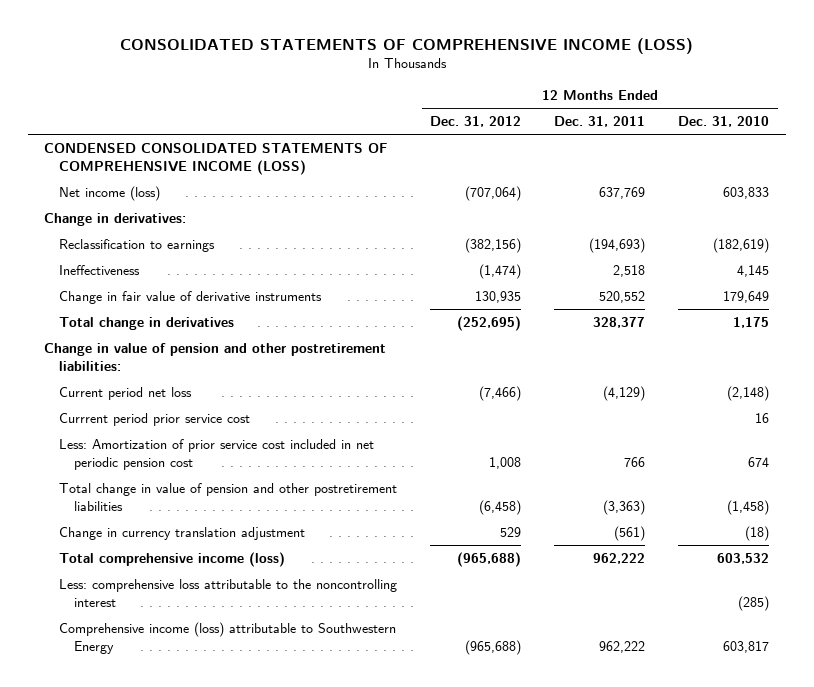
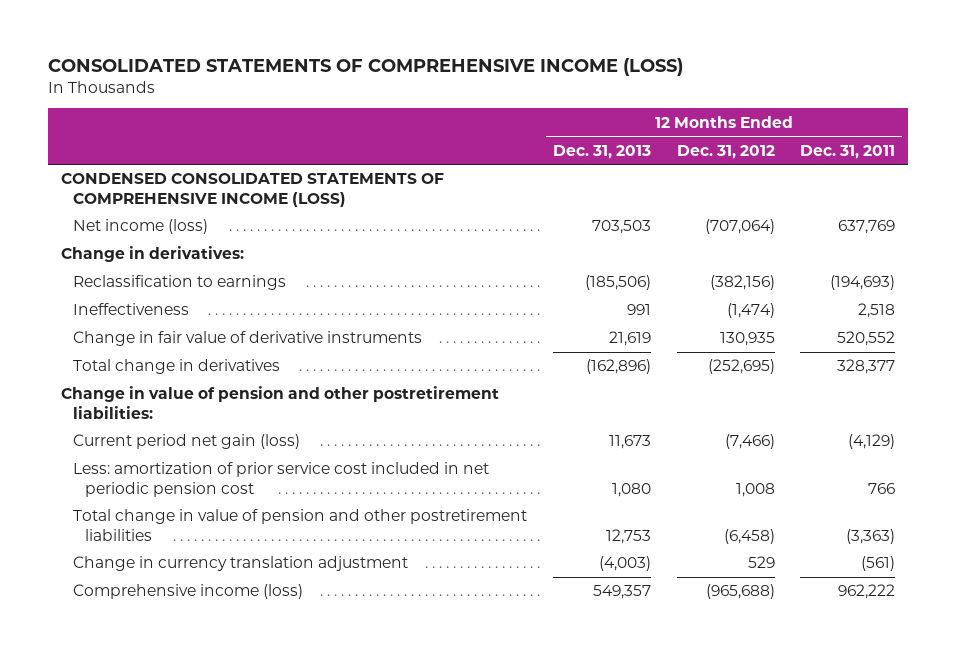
[678,116,770,128] Dec. 31, 2010 -> none
none -> [552,144,651,159] Dec. 31, 2013
[59,412,251,426] Currrent period prior service cost -> none
[59,386,193,400] Current period net loss -> [72,434,300,450] Current period net gain (loss)
[59,438,375,470] Less: Amortization of prior service cost included in net periodic pension cost -> [72,462,489,497] Less: amortization of prior service cost included in net periodic pension cost
[59,551,286,567] Total comprehensive income (loss) -> none
[59,578,398,607] Less: comprehensive loss attributable to the noncontrolling interest -> none
[59,621,397,654] Comprehensive income (loss) attributable to Southwestern Energy -> [72,584,303,600] Comprehensive income (loss)

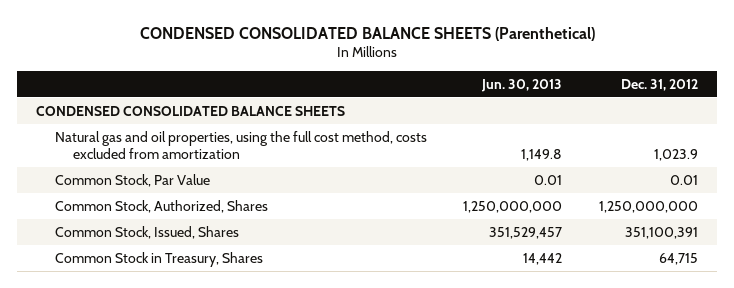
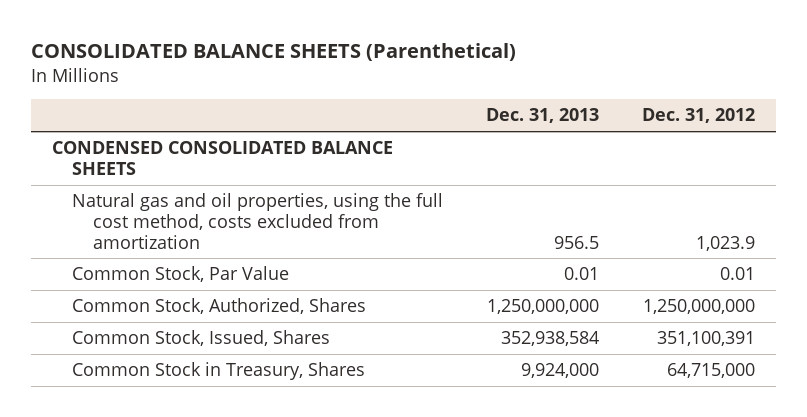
[139,26,595,41] CONDENSED CONSOLIDATED BALANCE SHEETS (Parenthetical) -> [30,42,516,61] CONSOLIDATED BALANCE SHEETS (Parenthetical)
[481,78,563,92] Jun. 30, 2013 -> none
none -> [486,108,600,124] Dec. 31, 2013
[659,252,699,265] 64,715 -> [666,363,755,379] 64,715,000

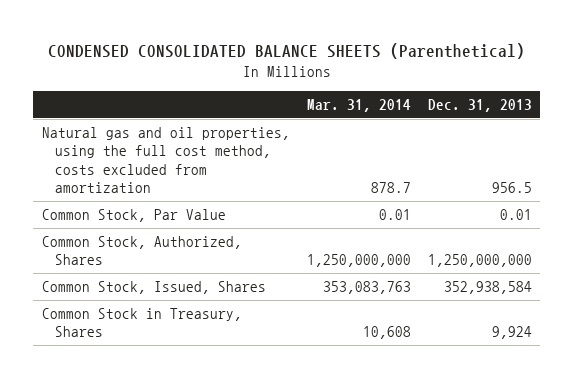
[30,42,516,61] CONSOLIDATED BALANCE SHEETS (Parenthetical) -> [47,43,525,60] CONDENSED CONSOLIDATED BALANCE SHEETS (Parenthetical)
[641,108,755,124] Dec. 31, 2012 -> none
none -> [306,98,411,112] Mar. 31, 2014
[52,141,394,175] CONDENSED CONSOLIDATED BALANCE SHEETS -> none
[521,363,600,379] 9,924,000 -> [491,326,532,340] 9,924

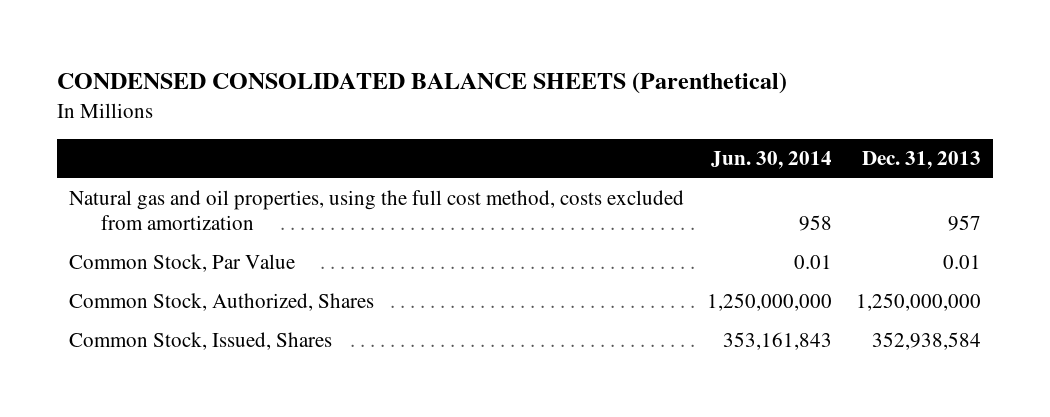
[306,98,411,112] Mar. 31, 2014 -> none
none -> [711,151,833,170] Jun. 30, 2014
[491,181,532,193] 956.5 -> [948,215,982,232] 957
[41,308,242,338] Common Stock in Treasury, Shares -> none

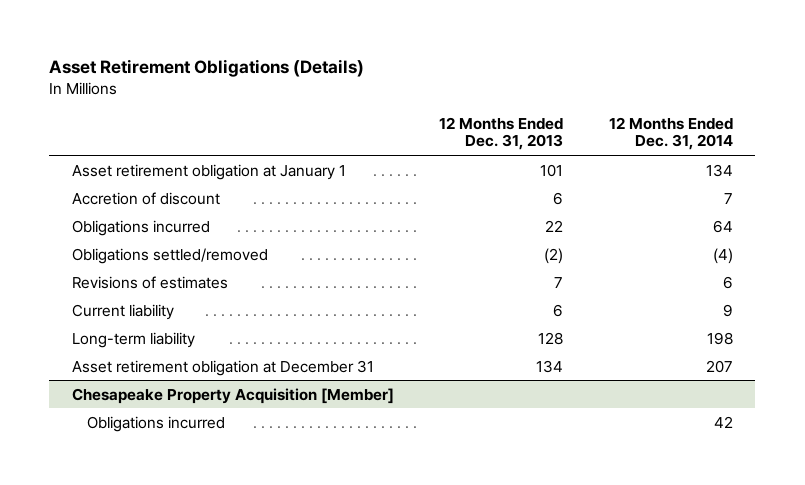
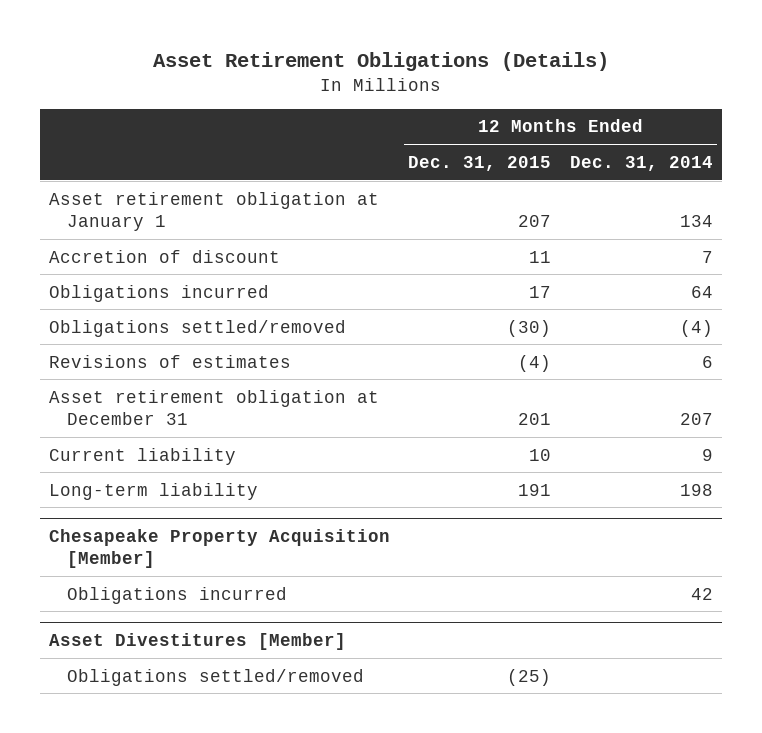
[439,116,564,151] 12 Months Ended Dec. 31, 2013 -> none
none -> [408,155,552,171] Dec. 31, 2015
[71,359,374,376] Asset retirement obligation at December 31 -> [48,389,379,426] Asset retirement obligation at December 31
none -> [48,632,346,650] Asset Divestitures [Member]
none -> [67,668,365,686] Obligations settled/removed

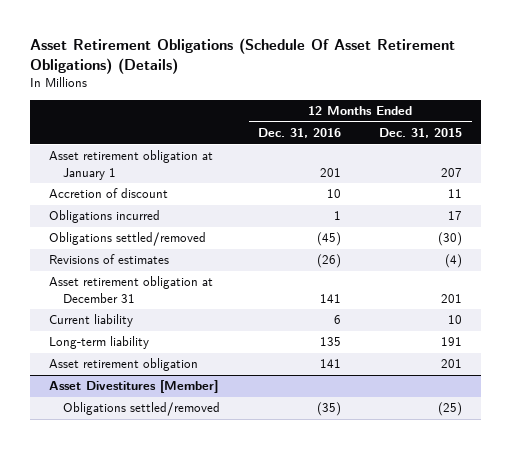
[152,52,609,72] Asset Retirement Obligations (Details) -> [30,37,456,74] Asset Retirement Obligations (Schedule Of Asset Retirement Obligations) (Details)
[569,155,713,171] Dec. 31, 2014 -> none
none -> [258,128,342,139] Dec. 31, 2016
[48,528,390,569] Chesapeake Property Acquisition [Member] -> none
[67,586,288,604] Obligations incurred -> none
none -> [49,358,199,372] Asset retirement obligation

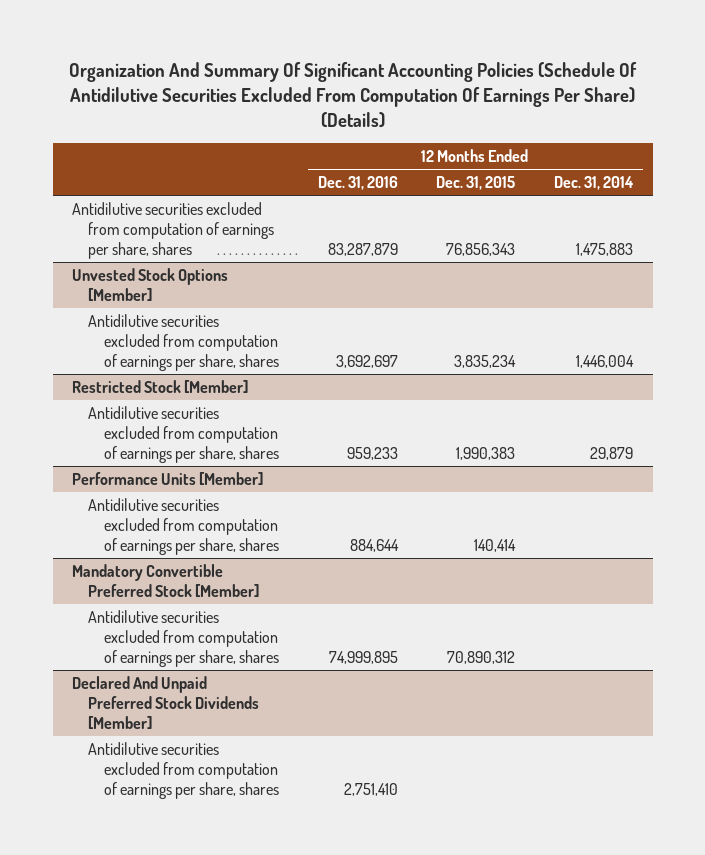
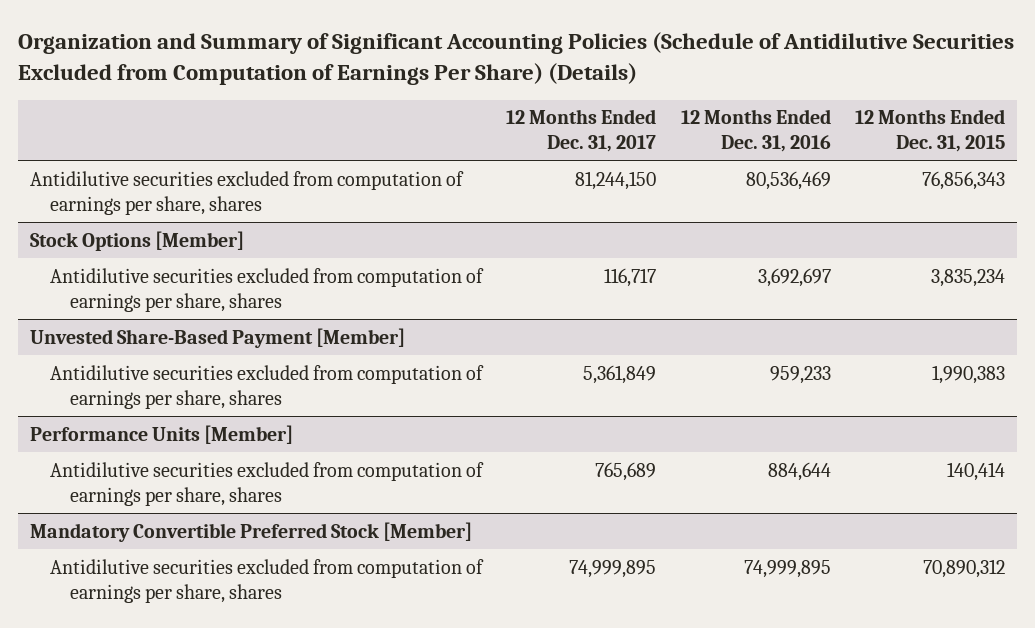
[68,62,637,129] Organization And Summary Of Significant Accounting Policies (Schedule Of Antidilutive Securities Excluded From Computation Of Earnings Per Share) (Details) -> [17,31,1014,85] Organization and Summary of Significant Accounting Policies (Schedule of Antidilutive Securities Excluded from Computation of Earnings Per Share) (Details)
[554,176,635,191] Dec. 31, 2014 -> none
none -> [506,109,657,153] 12 Months Ended Dec. 31, 2017
[327,242,398,256] 83,287,879 -> [745,170,831,190] 80,536,469
[72,267,229,301] Unvested Stock Options [Member] -> [29,230,244,251] Stock Options [Member]
[72,379,249,393] Restricted Stock [Member] -> none
none -> [29,327,405,348] Unvested Share-Based Payment [Member]
[72,675,260,729] Declared And Unpaid Preferred Stock Dividends [Member] -> none
[88,741,279,799] Antidilutive securities excluded from computation of earnings per share, shares -> none

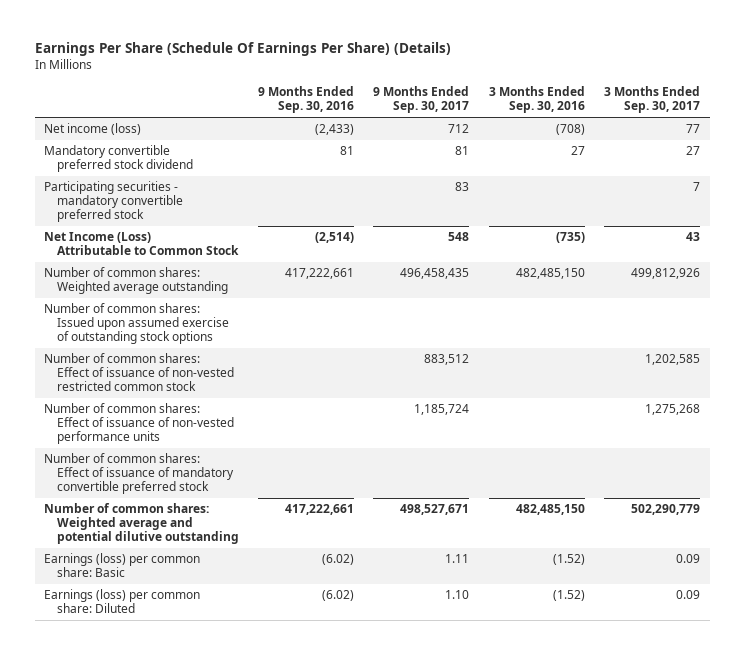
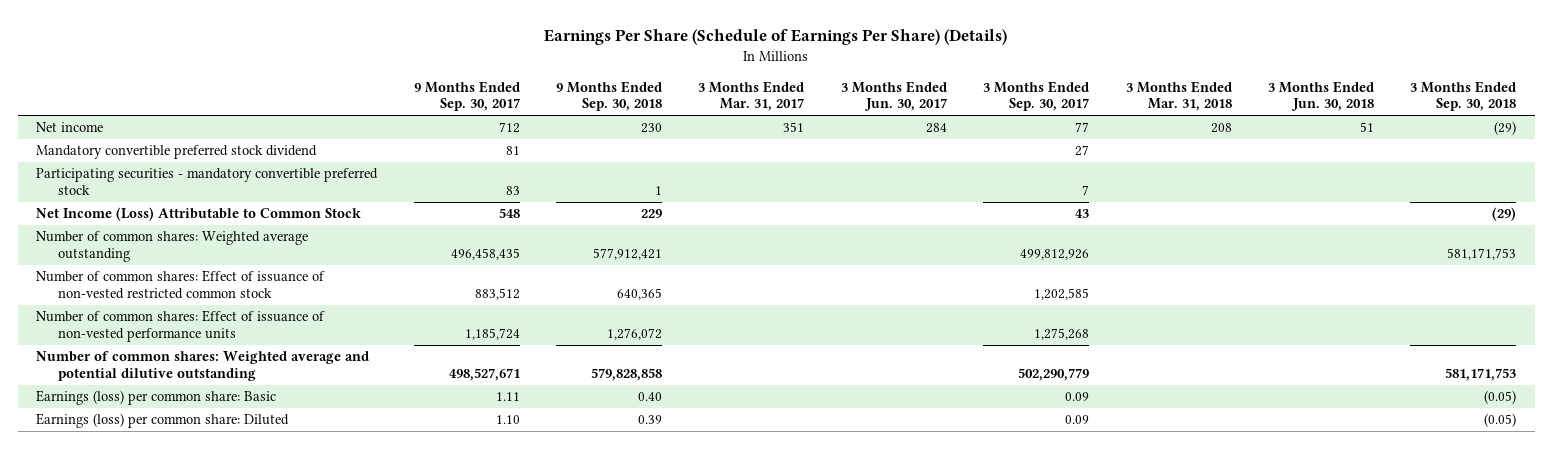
[34,42,451,57] Earnings Per Share (Schedule Of Earnings Per Share) (Details) -> [544,28,1008,45] Earnings Per Share (Schedule of Earnings Per Share) (Details)
[257,86,354,114] 9 Months Ended Sep. 30, 2016 -> none
[488,86,585,114] 3 Months Ended Sep. 30, 2016 -> none
none -> [555,80,662,112] 9 Months Ended Sep. 30, 2018
none -> [698,80,805,112] 3 Months Ended Mar. 31, 2017
none -> [840,80,947,112] 3 Months Ended Jun. 30, 2017
none -> [1125,80,1232,112] 3 Months Ended Mar. 31, 2018
none -> [1267,80,1374,112] 3 Months Ended Jun. 30, 2018
none -> [1410,80,1517,112] 3 Months Ended Sep. 30, 2018
[44,123,142,136] Net income (loss) -> [36,122,104,133] Net income
[44,303,229,345] Number of common shares: Issued upon assumed exercise of outstanding stock options -> none
[44,453,234,495] Number of common shares: Effect of issuance of mandatory convertible preferred stock -> none

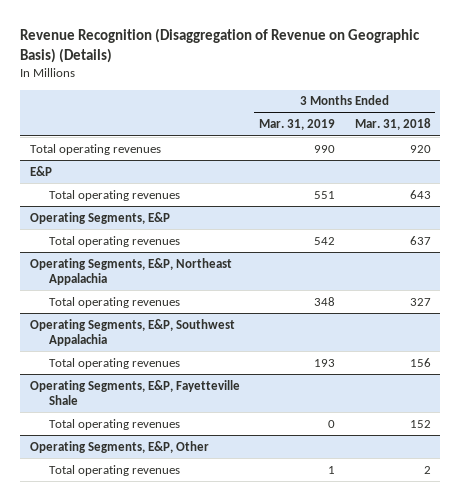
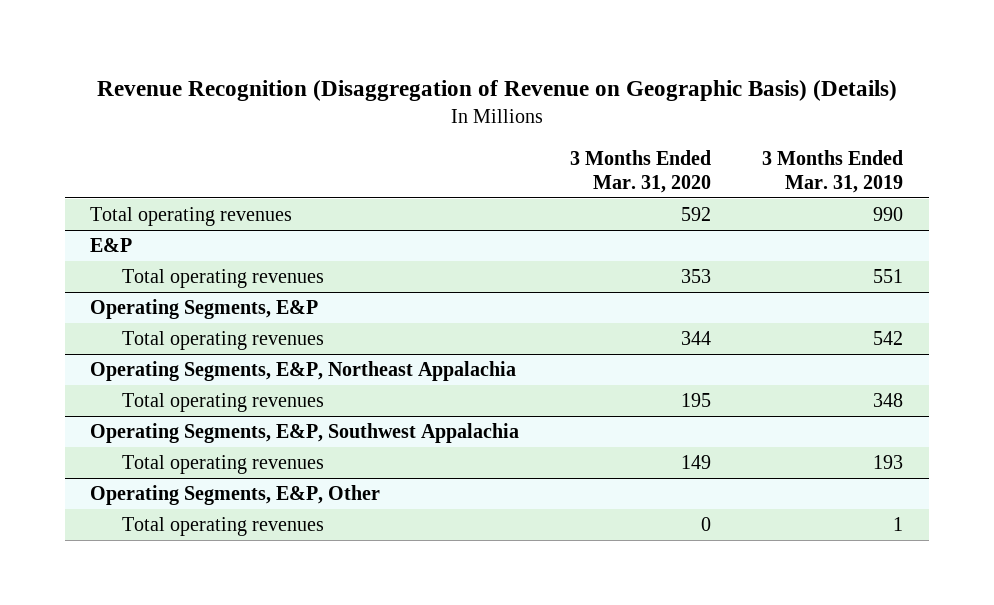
[354,118,431,131] Mar. 31, 2018 -> none
none -> [570,149,712,193] 3 Months Ended Mar. 31, 2020
[29,379,240,406] Operating Segments, E&P, Fayetteville Shale -> none
[49,418,181,430] Total operating revenues -> none

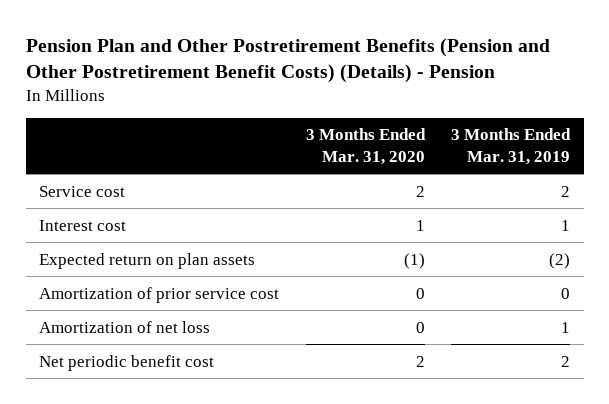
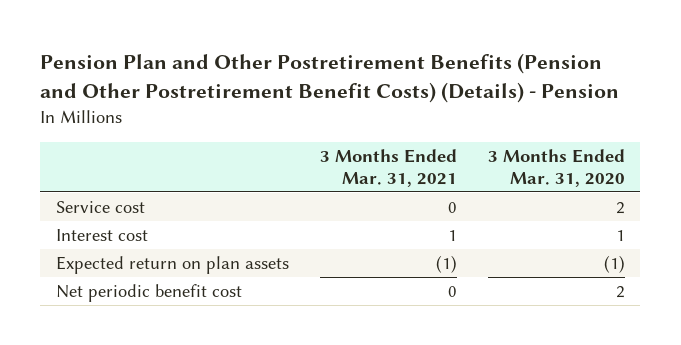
[451,128,572,165] 3 Months Ended Mar. 31, 2019 -> none
none -> [319,148,457,187] 3 Months Ended Mar. 31, 2021
[39,286,280,303] Amortization of prior service cost -> none
[39,320,211,333] Amortization of net loss -> none

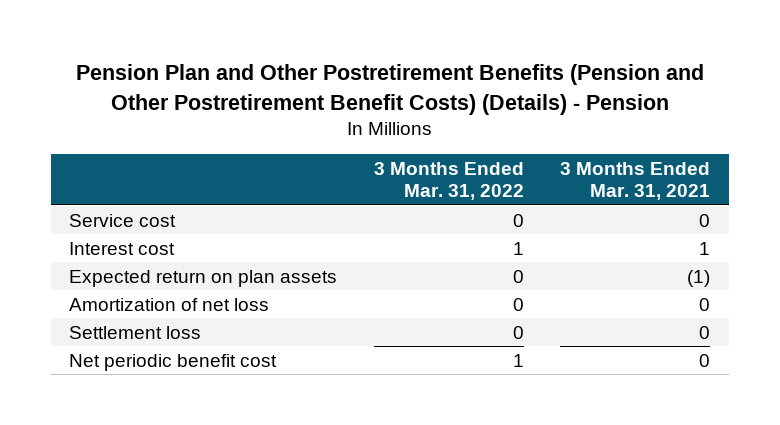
[487,148,625,187] 3 Months Ended Mar. 31, 2020 -> none
none -> [373,161,524,201] 3 Months Ended Mar. 31, 2022
none -> [69,297,270,311] Amortization of net loss
none -> [69,325,202,339] Settlement loss

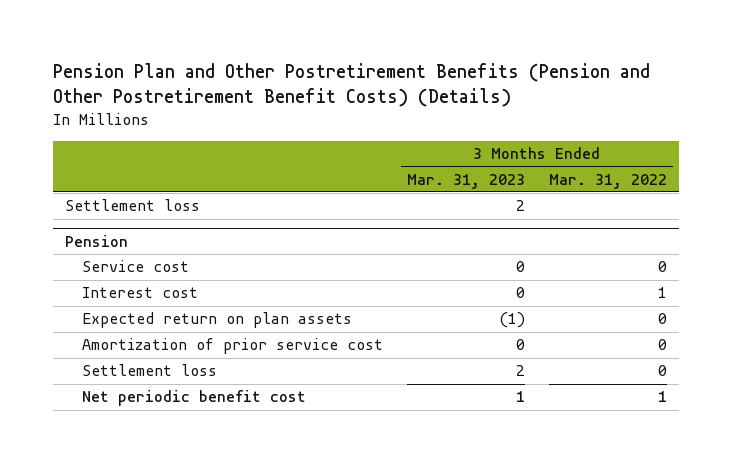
[75,64,704,115] Pension Plan and Other Postretirement Benefits (Pension and Other Postretirement Benefit Costs) (Details) - Pension -> [52,62,650,107] Pension Plan and Other Postretirement Benefits (Pension and Other Postretirement Benefit Costs) (Details)
[560,161,711,201] 3 Months Ended Mar. 31, 2021 -> none
none -> [407,173,526,189] Mar. 31, 2023
none -> [64,199,200,212] Settlement loss
none -> [64,235,128,248] Pension
[69,297,270,311] Amortization of net loss -> none
none -> [81,338,383,355] Amortization of prior service cost

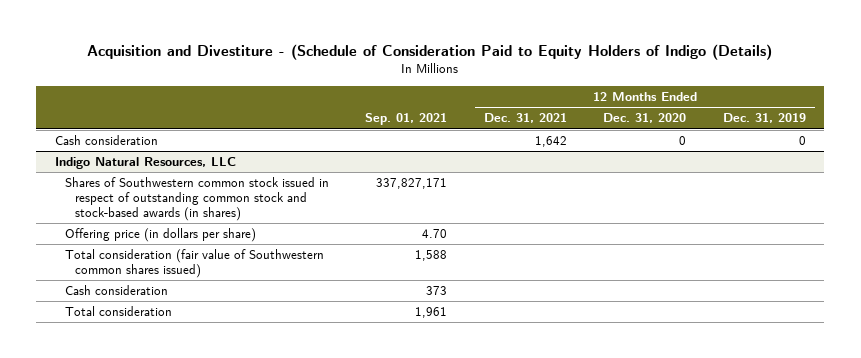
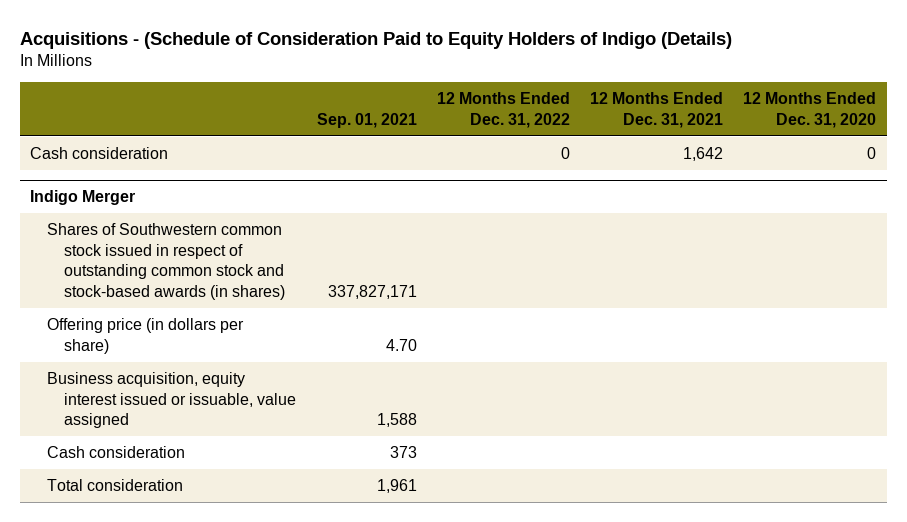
[87,44,773,61] Acquisition and Divestiture - (Schedule of Consideration Paid to Equity Holders of Indigo (Details) -> [20,31,733,49] Acquisitions - (Schedule of Consideration Paid to Equity Holders of Indigo (Details)
[722,113,806,124] Dec. 31, 2019 -> none
none -> [436,92,570,128] 12 Months Ended Dec. 31, 2022
[54,157,236,170] Indigo Natural Resources, LLC -> [30,190,136,206] Indigo Merger
[64,249,324,279] Total consideration (fair value of Southwestern common shares issued) -> [47,371,297,429] Business acquisition, equity interest issued or issuable, value assigned

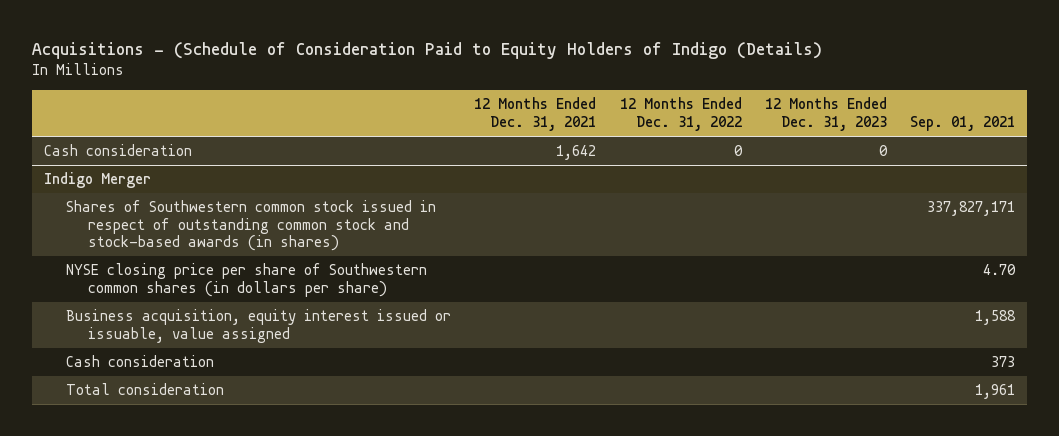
[743,92,877,128] 12 Months Ended Dec. 31, 2020 -> none
none -> [765,97,888,132] 12 Months Ended Dec. 31, 2023
[47,317,245,354] Offering price (in dollars per share) -> [65,263,427,297] NYSE closing price per share of Southwestern common shares (in dollars per share)

